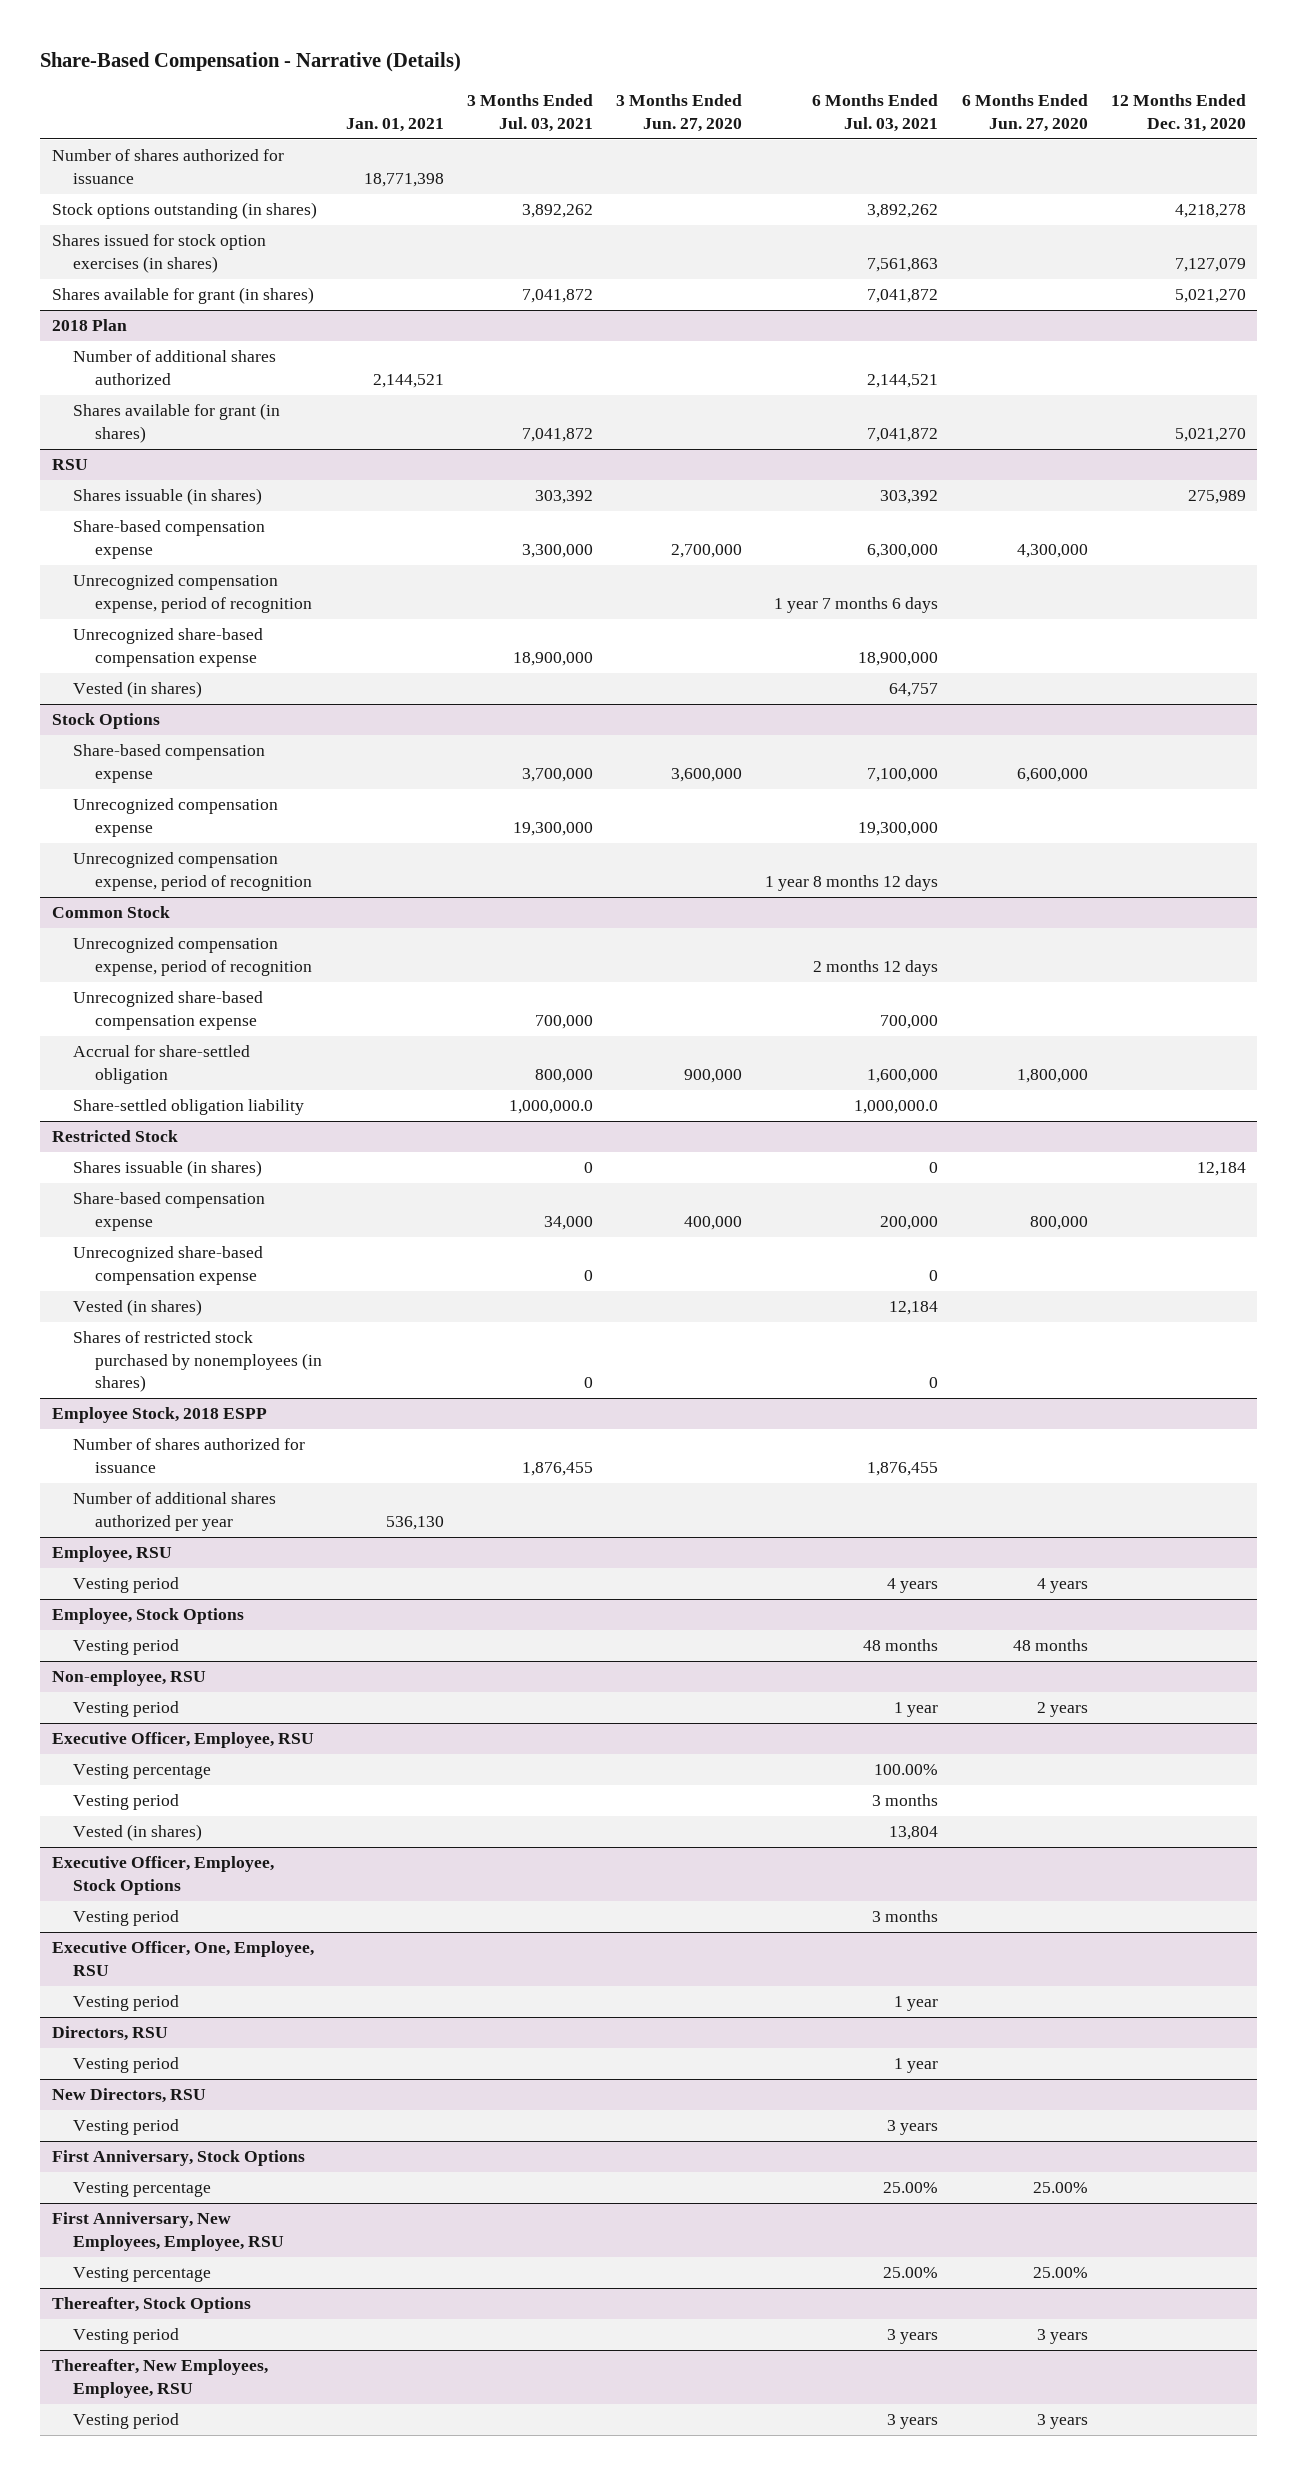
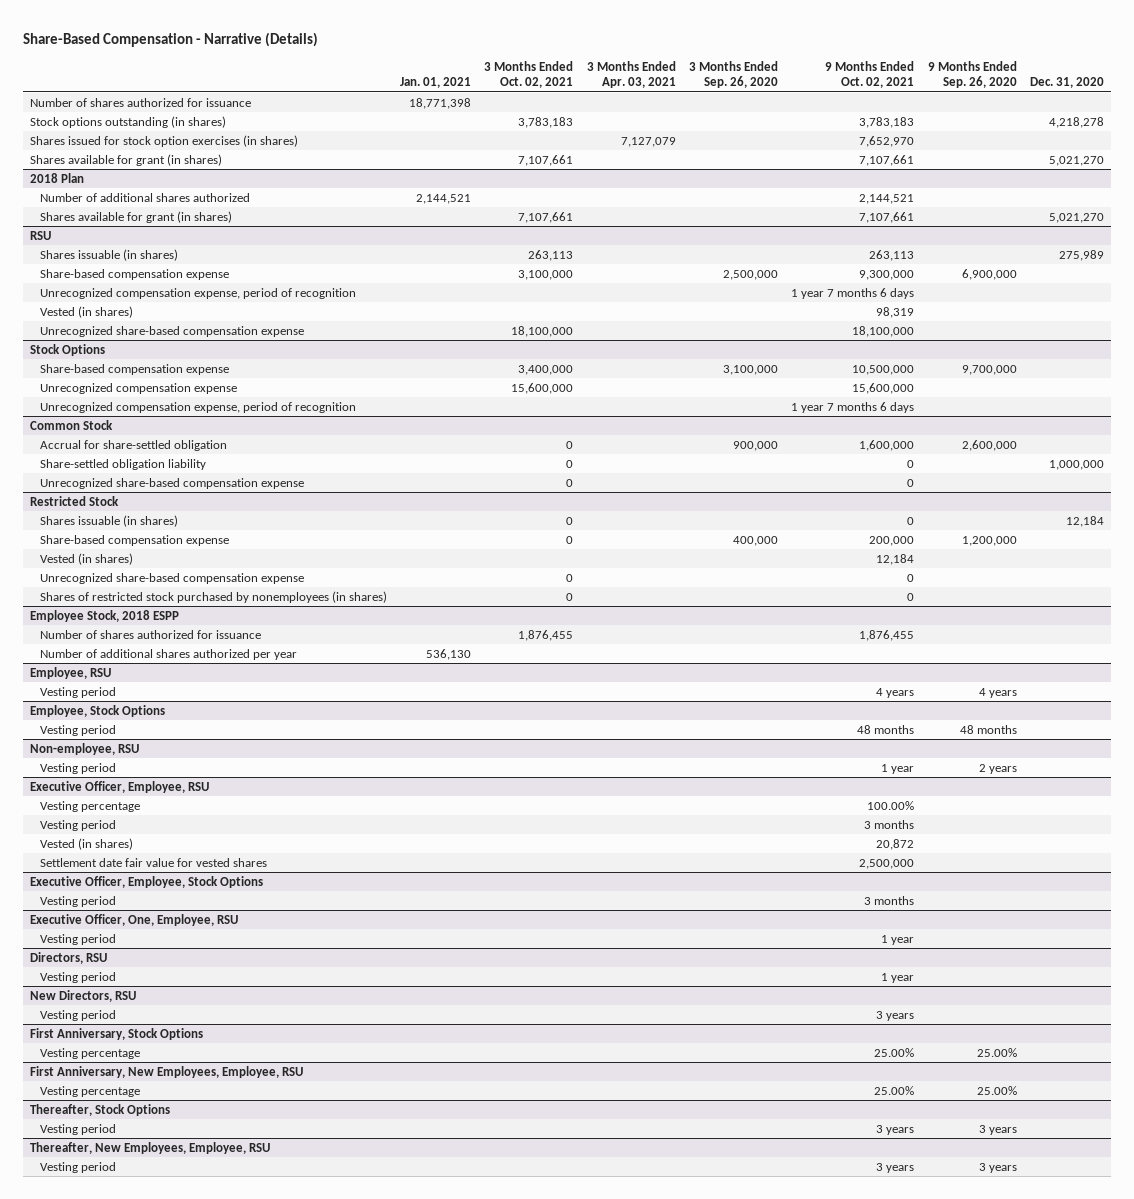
[466,94,593,132] 3 Months Ended Jul. 03, 2021 -> none
[616,94,743,132] 3 Months Ended Jun. 27, 2020 -> none
[812,94,939,132] 6 Months Ended Jul. 03, 2021 -> none
[961,94,1088,132] 6 Months Ended Jun. 27, 2020 -> none
[1110,94,1246,132] 12 Months Ended Dec. 31, 2020 -> none
none -> [484,60,574,89] 3 Months Ended Oct. 02, 2021
none -> [586,60,676,89] 3 Months Ended Apr. 03, 2021
none -> [688,60,778,89] 3 Months Ended Sep. 26, 2020
none -> [825,60,915,89] 9 Months Ended Oct. 02, 2021
none -> [927,60,1017,89] 9 Months Ended Sep. 26, 2020
none -> [1029,77,1104,89] Dec. 31, 2020
[73,628,264,667] Unrecognized share-based compensation expense -> [39,325,304,337] Unrecognized share-based compensation expense
[73,937,313,976] Unrecognized compensation expense, period of recognition -> none
[73,991,264,1030] Unrecognized share-based compensation expense -> [39,477,304,489] Unrecognized share-based compensation expense
[73,1246,264,1285] Unrecognized share-based compensation expense -> [39,572,304,584] Unrecognized share-based compensation expense
none -> [39,857,267,867] Settlement date fair value for vested shares

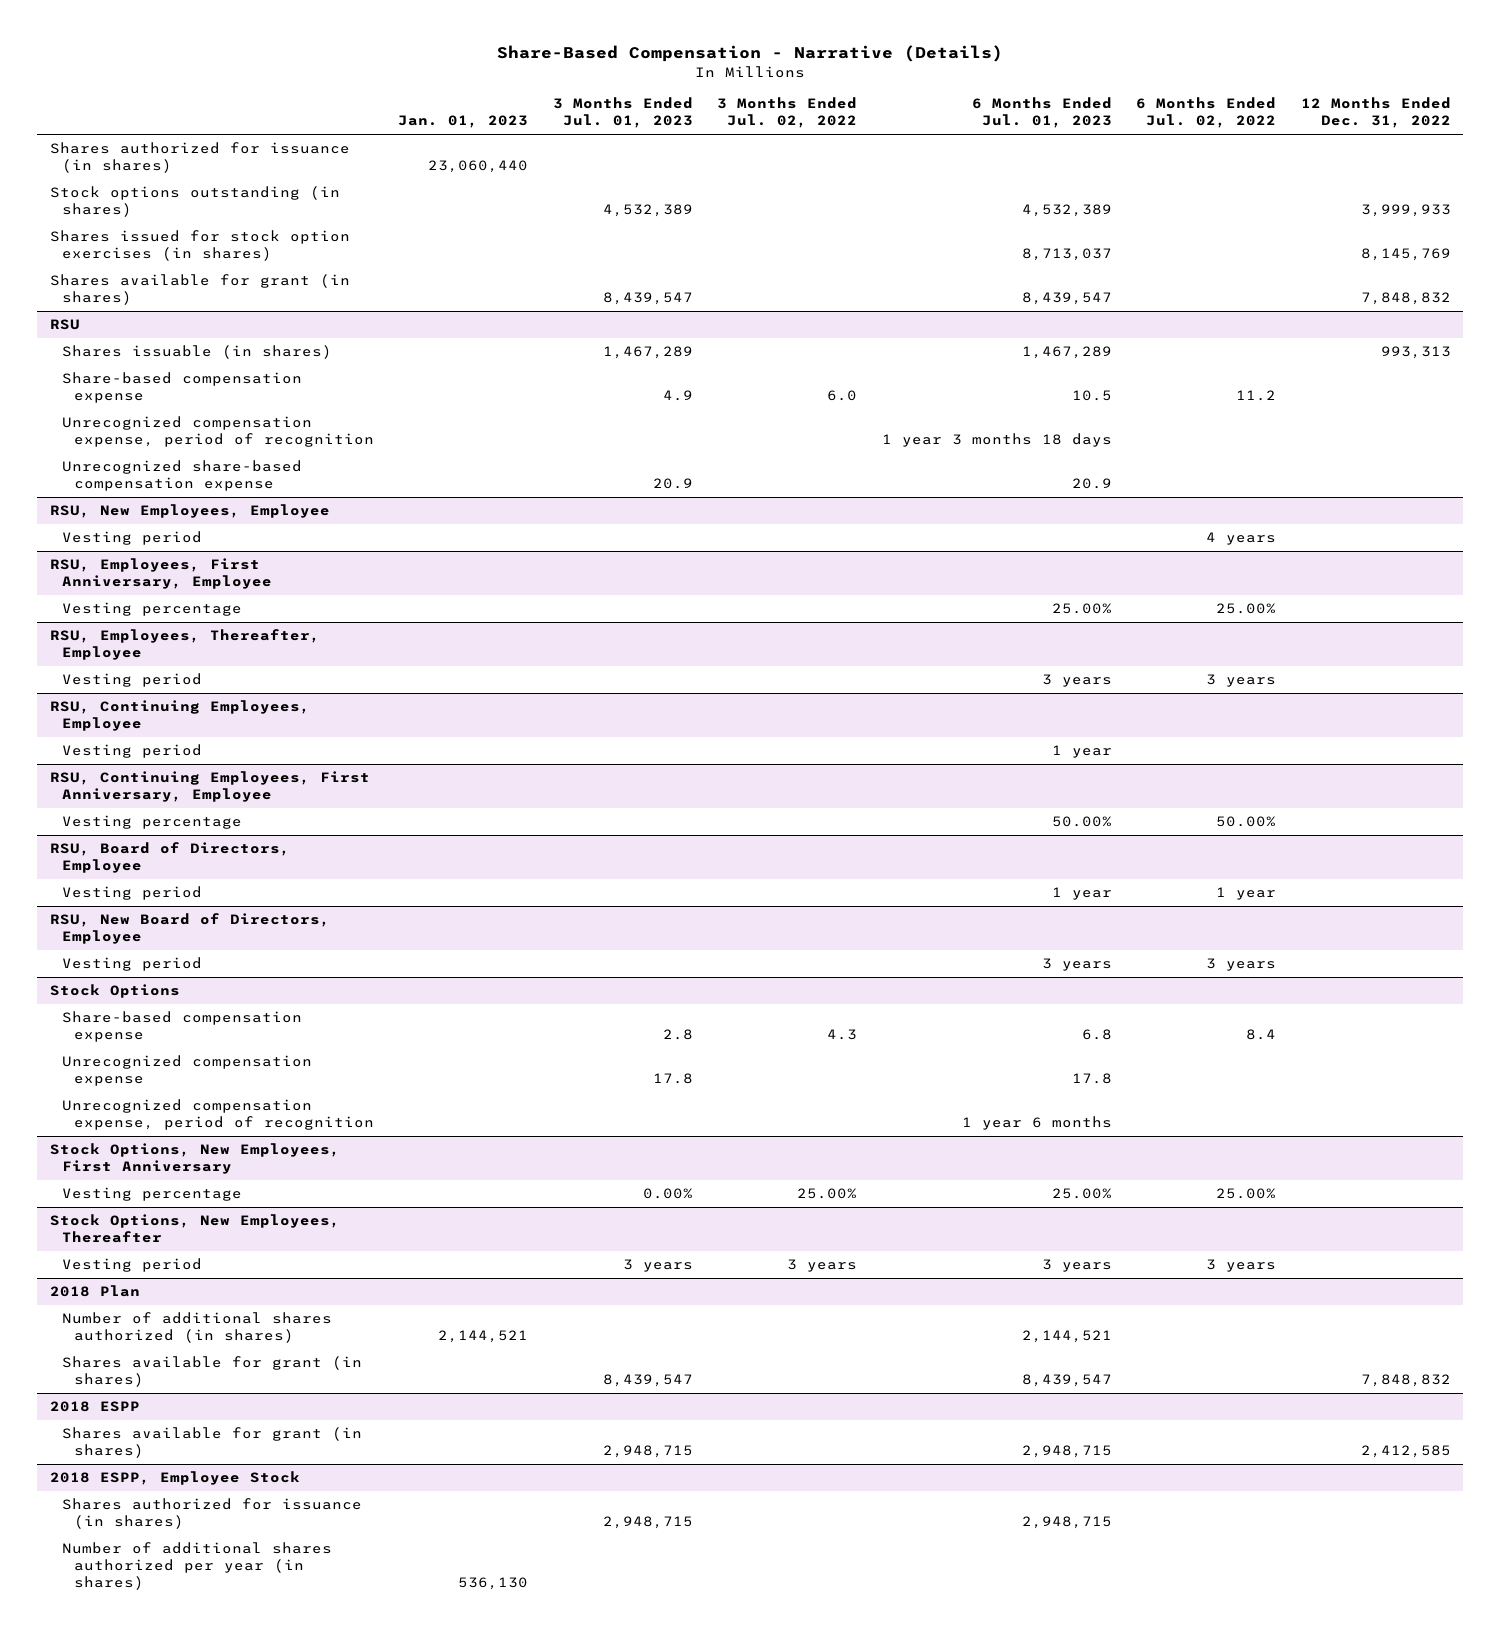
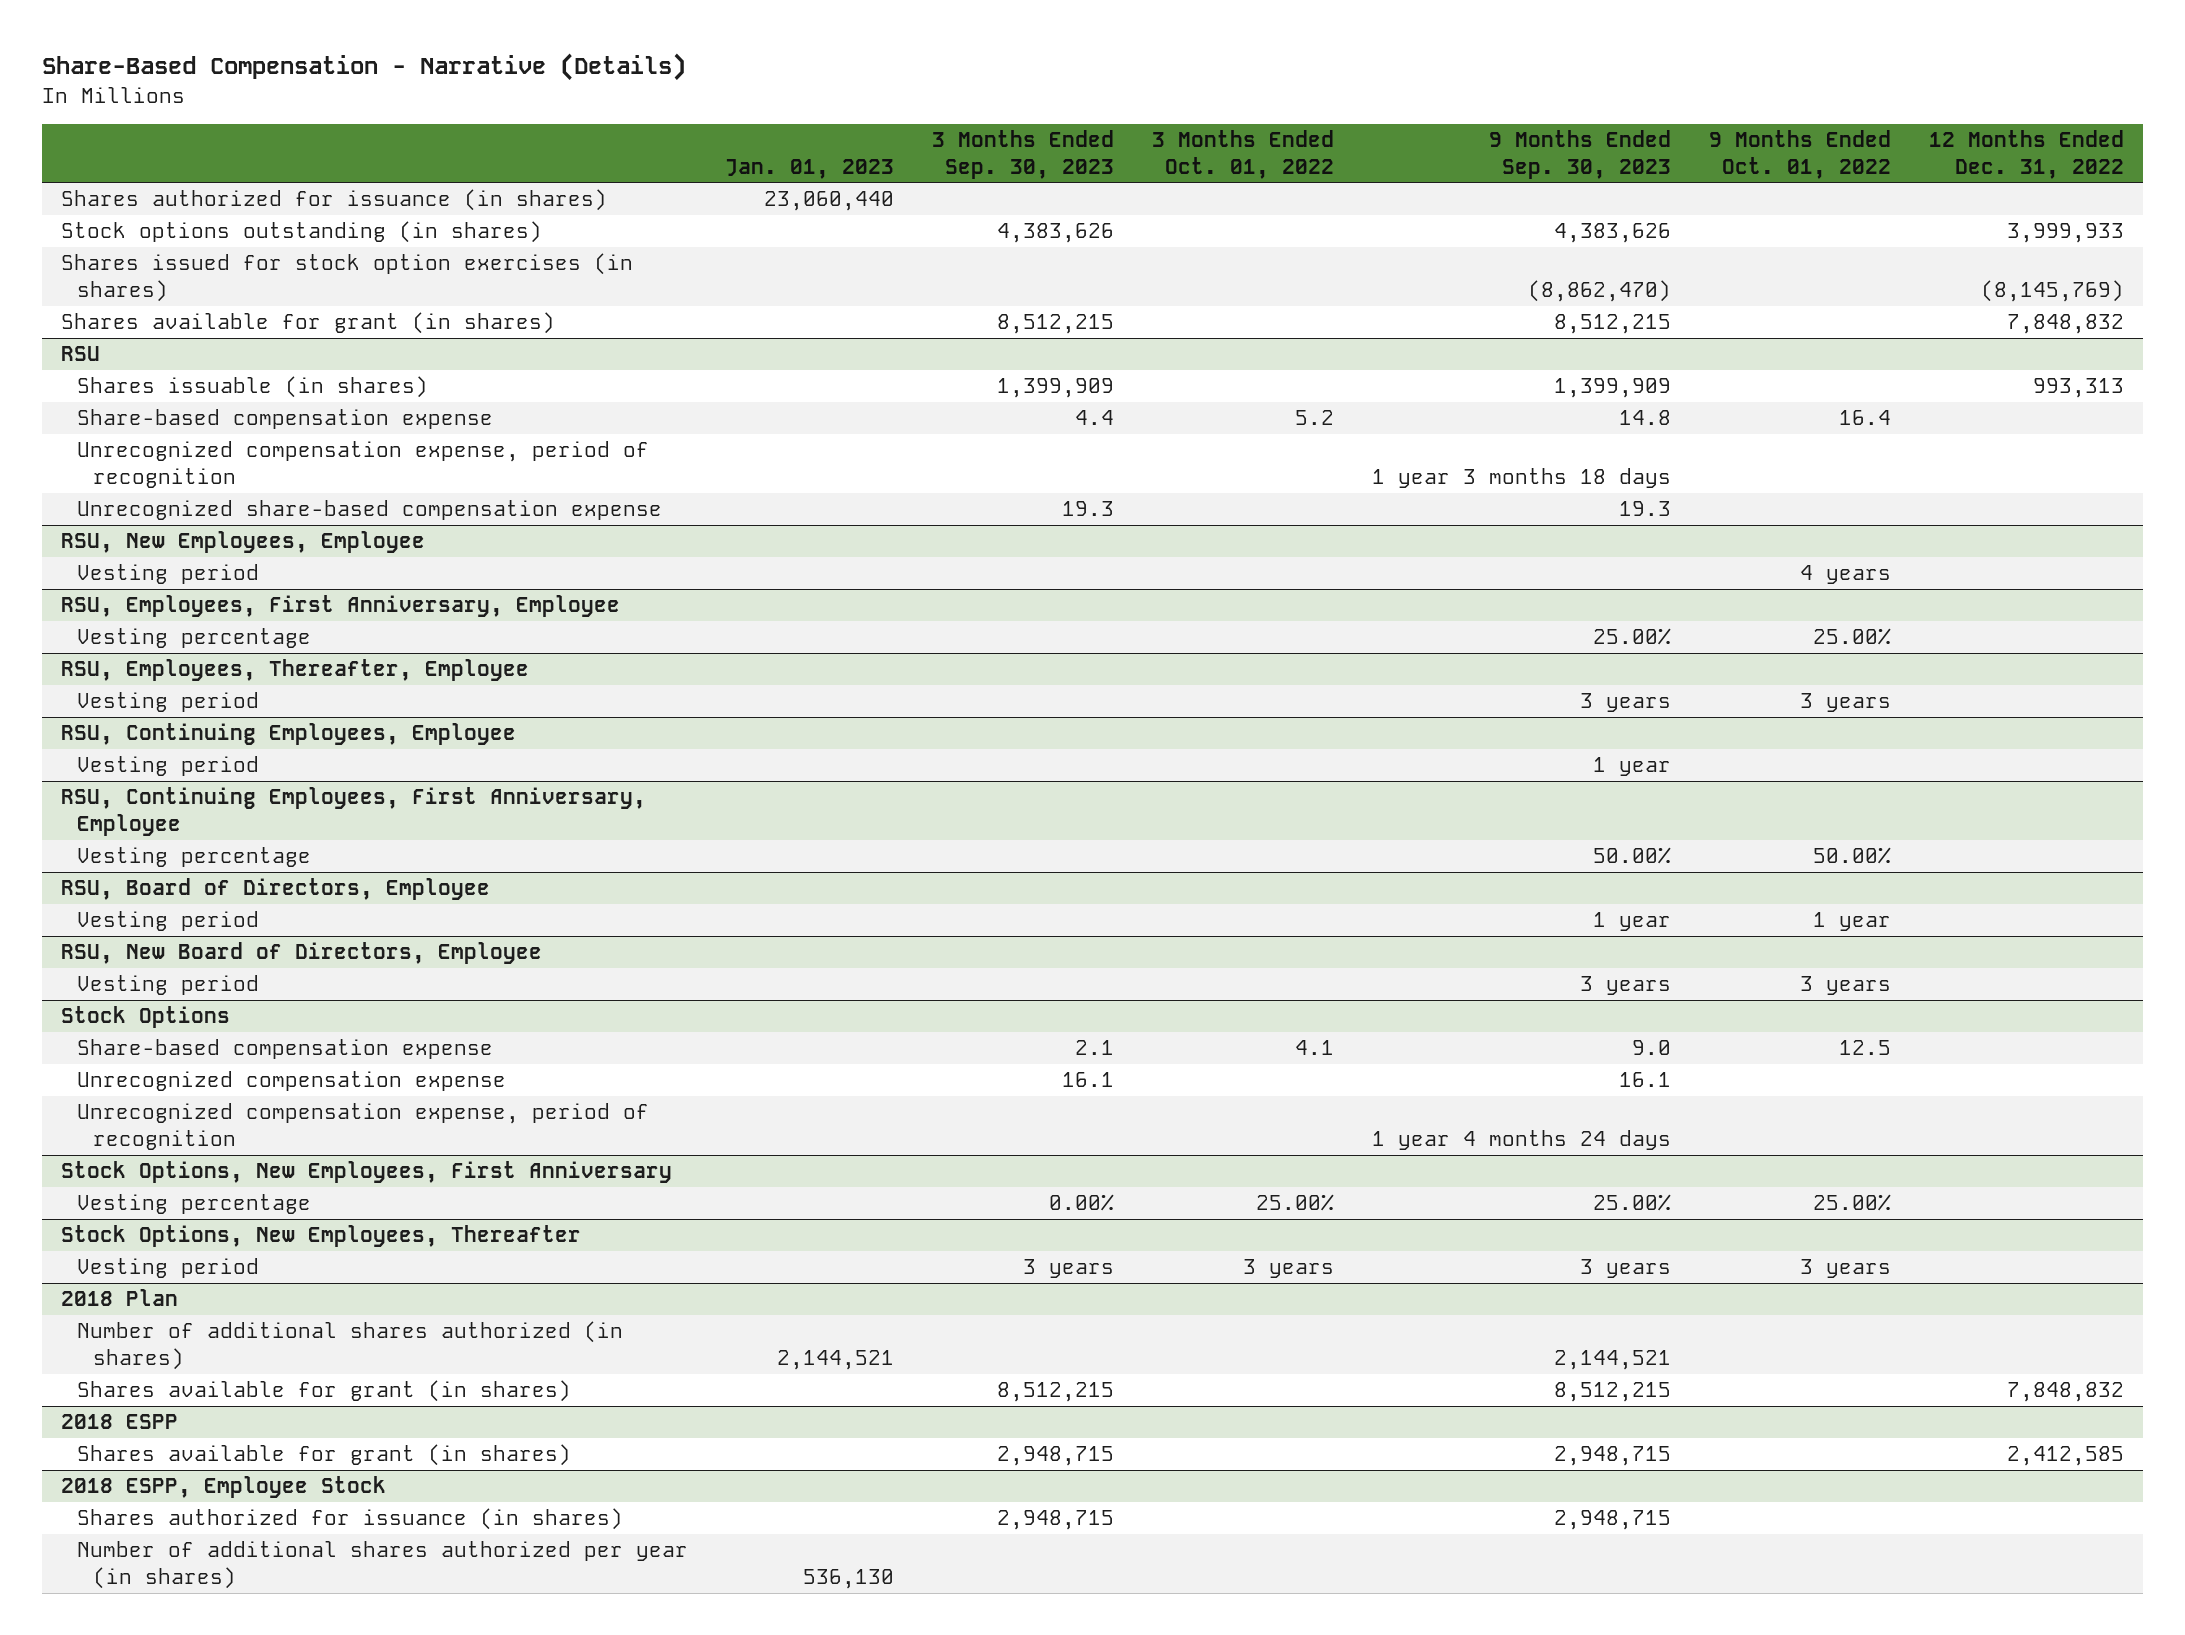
[552,97,693,129] 3 Months Ended Jul. 01, 2023 -> none
[717,97,858,129] 3 Months Ended Jul. 02, 2022 -> none
[971,97,1112,129] 6 Months Ended Jul. 01, 2023 -> none
[1136,97,1277,129] 6 Months Ended Jul. 02, 2022 -> none
none -> [932,130,1115,179] 3 Months Ended Sep. 30, 2023
none -> [1152,130,1335,179] 3 Months Ended Oct. 01, 2022
none -> [1489,130,1672,179] 9 Months Ended Sep. 30, 2023
none -> [1709,130,1892,179] 9 Months Ended Oct. 01, 2022
[1360,248,1451,262] 8,145,769 -> [1981,279,2125,302] (8,145,769)

